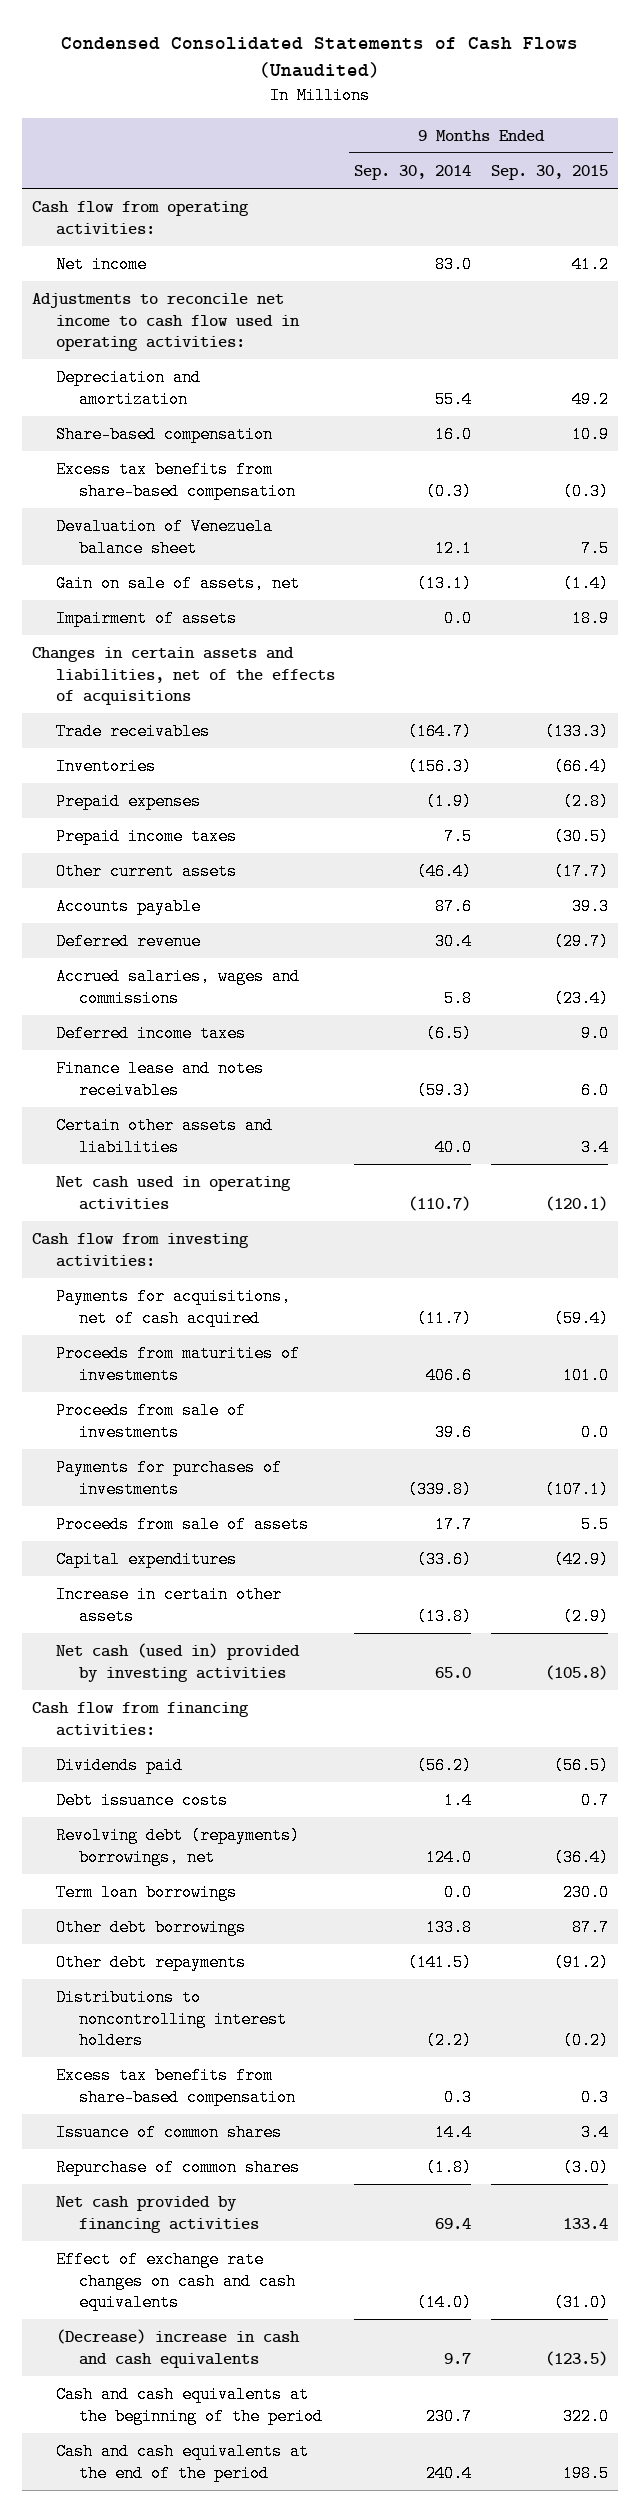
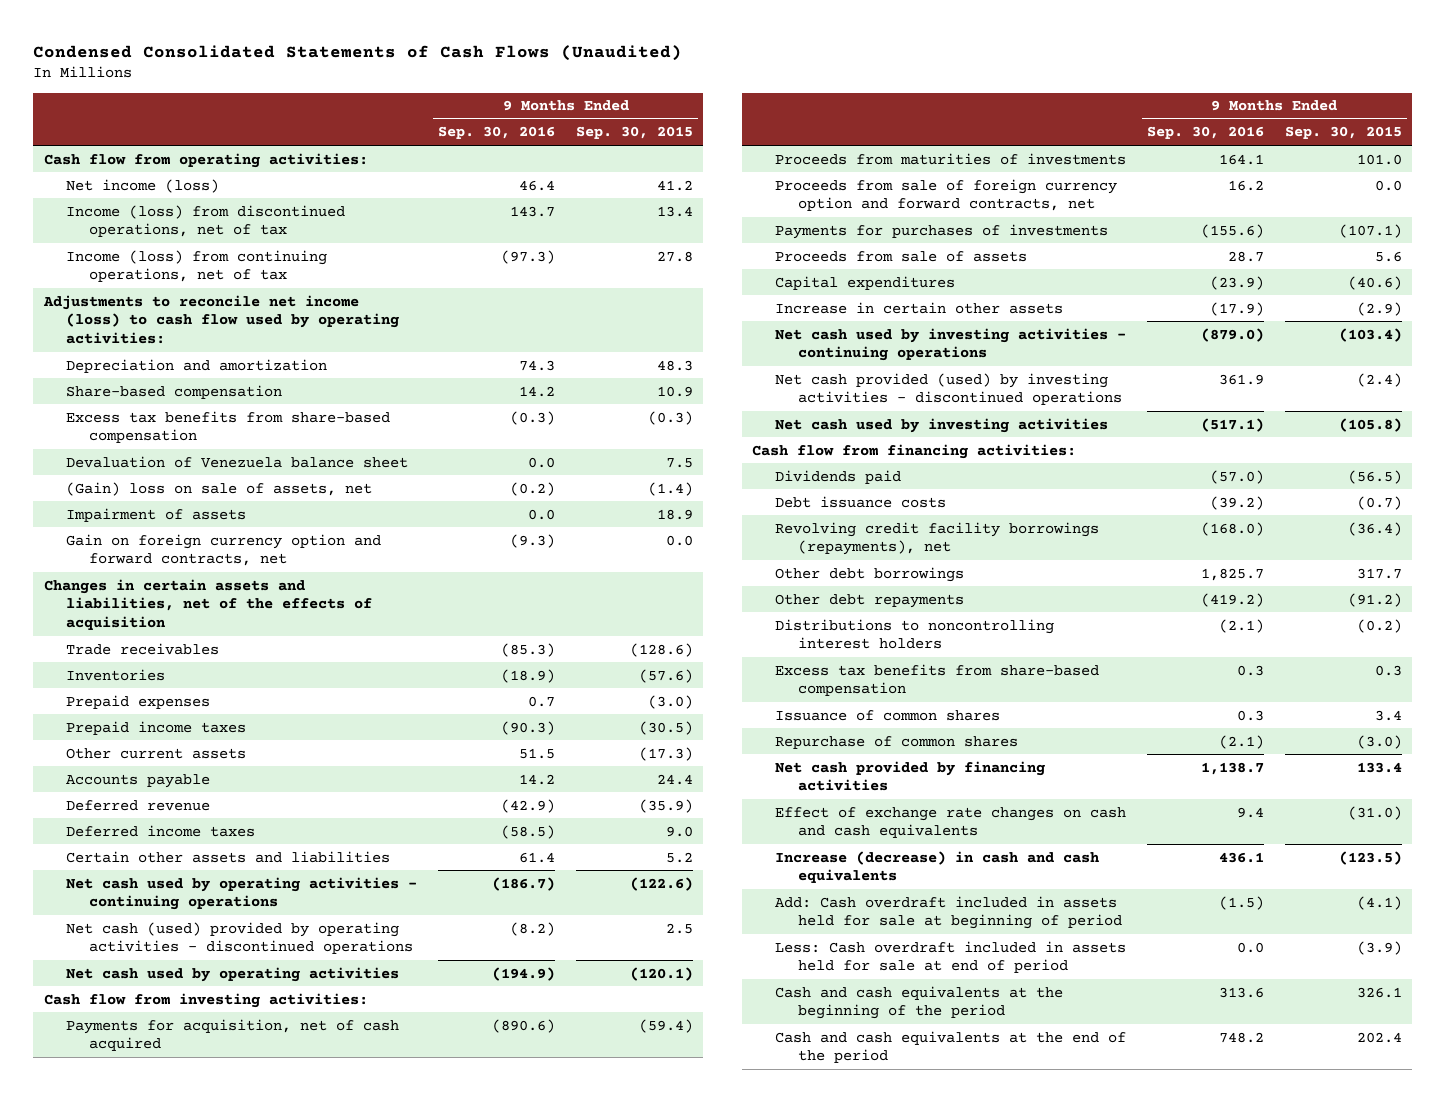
[354,164,472,180] Sep. 30, 2014 -> none
none -> [438,126,556,140] Sep. 30, 2016
[55,255,147,273] Net income -> [66,178,220,193] Net income (loss)
none -> [66,204,346,238] Income (loss) from discontinued operations, net of tax
none -> [66,249,328,283] Income (loss) from continuing operations, net of tax
[31,292,300,352] Adjustments to reconcile net income to cash flow used in operating activities: -> [42,294,400,345] Adjustments to reconcile net income (loss) to cash flow used by operating activities:
[571,390,609,408] 49.2 -> [657,359,694,371] 48.3
[55,574,300,592] Gain on sale of assets, net -> [66,481,373,496] (Gain) loss on sale of assets, net
none -> [66,533,382,567] Gain on foreign currency option and forward contracts, net
[31,646,335,706] Changes in certain assets and liabilities, net of the effects of acquisitions -> [43,578,373,631] Changes in certain assets and liabilities, net of the effects of acquisition
[544,722,609,740] (133.3) -> [630,642,694,657] (128.6)
[553,757,609,775] (66.4) -> [639,668,694,683] (57.6)
[562,792,609,810] (2.8) -> [648,694,694,709] (3.0)
[55,967,300,1007] Accrued salaries, wages and commissions -> none
[553,862,609,880] (17.7) -> [639,746,694,761] (17.3)
[571,897,609,915] 39.3 -> [657,773,694,785] 24.4
[553,932,609,950] (29.7) -> [639,798,694,813] (35.9)
[55,1059,264,1099] Finance lease and notes receivables -> none
[580,1138,609,1156] 3.4 -> [666,851,694,863] 5.2
none -> [66,876,418,911] Net cash used by operating activities - continuing operations
none -> [66,921,413,955] Net cash (used) provided by operating activities - discontinued operations
[55,1175,291,1210] Net cash used in operating activities -> [66,966,400,982] Net cash used by operating activities
[55,1287,291,1327] Payments for acquisitions, net of cash acquired -> [66,1018,400,1052] Payments for acquisition, net of cash acquired
[55,1401,246,1441] Proceeds from sale of investments -> none
none -> [774,178,1117,212] Proceeds from sale of foreign currency option and forward contracts, net
[580,1515,609,1533] 5.5 -> [1374,250,1402,262] 5.6
[553,1550,609,1568] (42.9) -> [1347,275,1402,290] (40.6)
none -> [774,327,1126,362] Net cash used by investing activities - continuing operations
none -> [774,372,1122,406] Net cash provided (used) by investing activities - discontinued operations
[55,1642,300,1682] Net cash (used in) provided by investing activities -> [774,417,1108,433] Net cash used by investing activities
[55,1883,237,1901] Term loan borrowings -> none
[580,1791,609,1809] 0.7 -> [1356,495,1402,510] (0.7)
[55,1826,300,1866] Revolving debt (repayments) borrowings, net -> [774,521,1099,556] Revolving credit facility borrowings (repayments), net
[571,1918,609,1936] 87.7 -> [1356,567,1402,579] 317.7
[55,2328,300,2368] (Decrease) increase in cash and cash equivalents -> [774,850,1099,884] Increase (decrease) in cash and cash equivalents
none -> [774,895,1122,930] Add: Cash overdraft included in assets held for sale at beginning of period
none -> [774,940,1126,974] Less: Cash overdraft included in assets held for sale at end of period
[562,2407,609,2425] 322.0 -> [1356,986,1402,998] 326.1
[562,2464,609,2482] 198.5 -> [1356,1031,1402,1043] 202.4

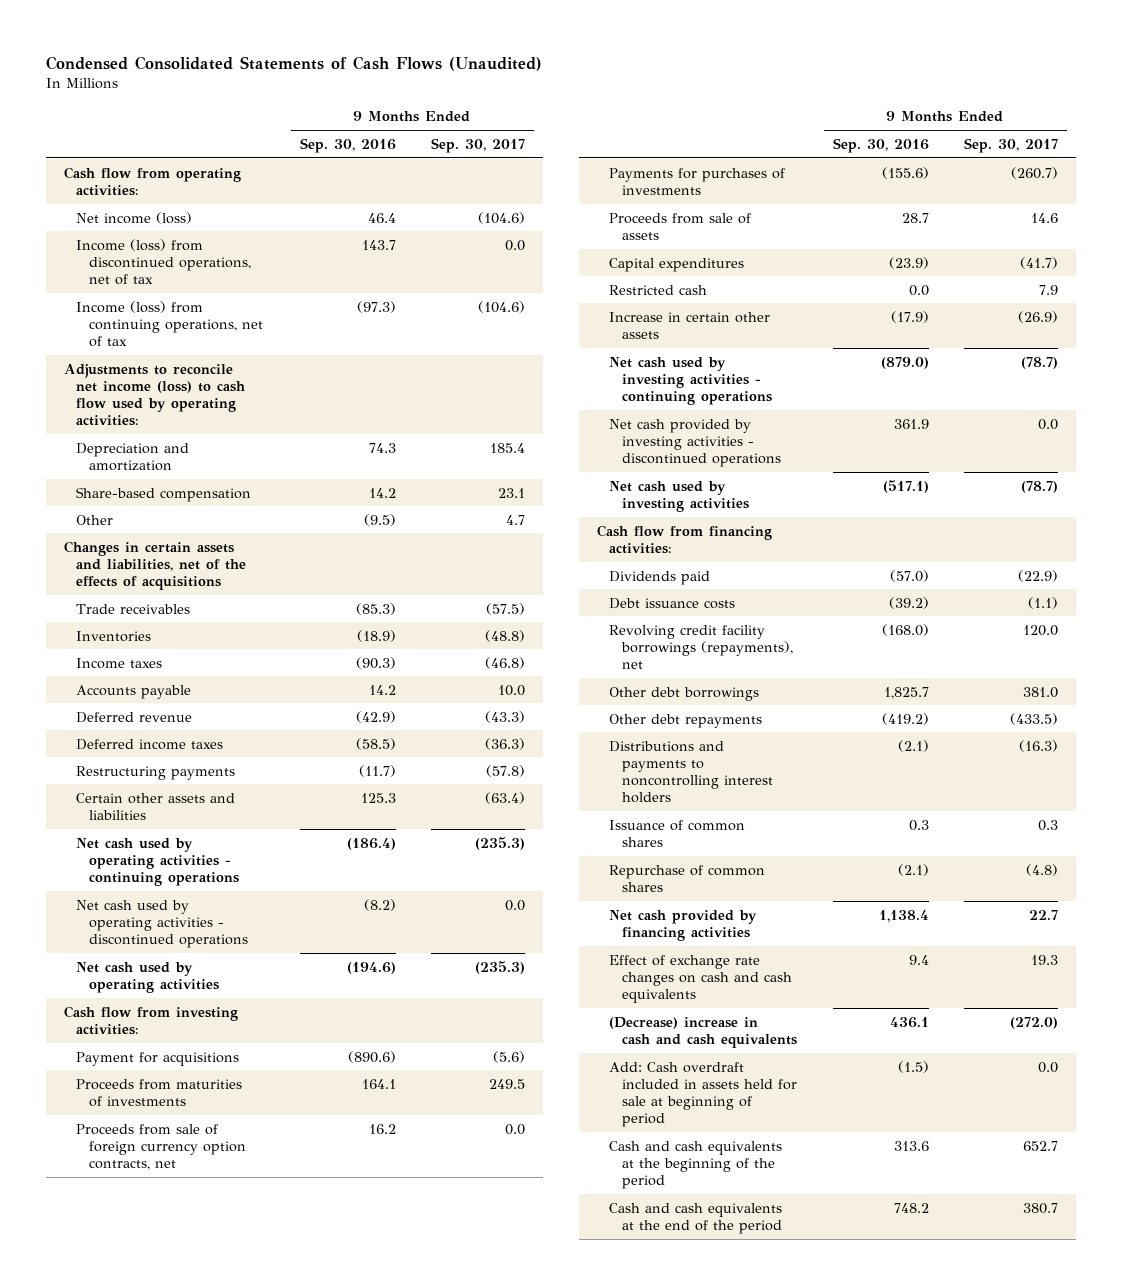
[576,126,694,140] Sep. 30, 2015 -> none
none -> [430,137,525,153] Sep. 30, 2017
[66,410,391,444] Excess tax benefits from share-based compensation -> none
[66,455,409,468] Devaluation of Venezuela balance sheet -> none
[66,481,373,496] (Gain) loss on sale of assets, net -> none
[66,507,247,522] Impairment of assets -> none
[66,533,382,567] Gain on foreign currency option and forward contracts, net -> none
none -> [76,514,114,525] Other
[43,578,373,631] Changes in certain assets and liabilities, net of the effects of acquisition -> [63,540,247,591] Changes in certain assets and liabilities, net of the effects of acquisitions
[66,694,211,709] Prepaid expenses -> none
[66,747,247,759] Other current assets -> none
[66,720,247,735] Prepaid income taxes -> [76,657,163,669] Income taxes
none -> [76,765,236,780] Restructuring payments
[519,851,556,863] 61.4 -> [360,792,396,803] 125.3
[492,876,556,891] (186.7) -> [346,837,396,850] (186.4)
[66,921,413,955] Net cash (used) provided by operating activities - discontinued operations -> [76,899,249,949] Net cash used by operating activities - discontinued operations
[492,966,556,981] (194.9) -> [346,961,396,974] (194.6)
[66,1018,400,1052] Payments for acquisition, net of cash acquired -> [76,1051,240,1066] Payment for acquisitions
[774,178,1117,212] Proceeds from sale of foreign currency option and forward contracts, net -> [76,1123,247,1171] Proceeds from sale of foreign currency option contracts, net
none -> [609,284,708,295] Restricted cash
[774,372,1122,406] Net cash provided (used) by investing activities - discontinued operations -> [609,418,782,468] Net cash provided by investing activities - discontinued operations
[774,663,1099,697] Excess tax benefits from share-based compensation -> none
[774,618,1054,650] Distributions to noncontrolling interest holders -> [609,740,774,804] Distributions and payments to noncontrolling interest holders
[1200,761,1264,775] 1,138.7 -> [878,909,929,922] 1,138.4
[774,850,1099,884] Increase (decrease) in cash and cash equivalents -> [609,1016,798,1048] (Decrease) increase in cash and cash equivalents
[774,940,1126,974] Less: Cash overdraft included in assets held for sale at end of period -> none

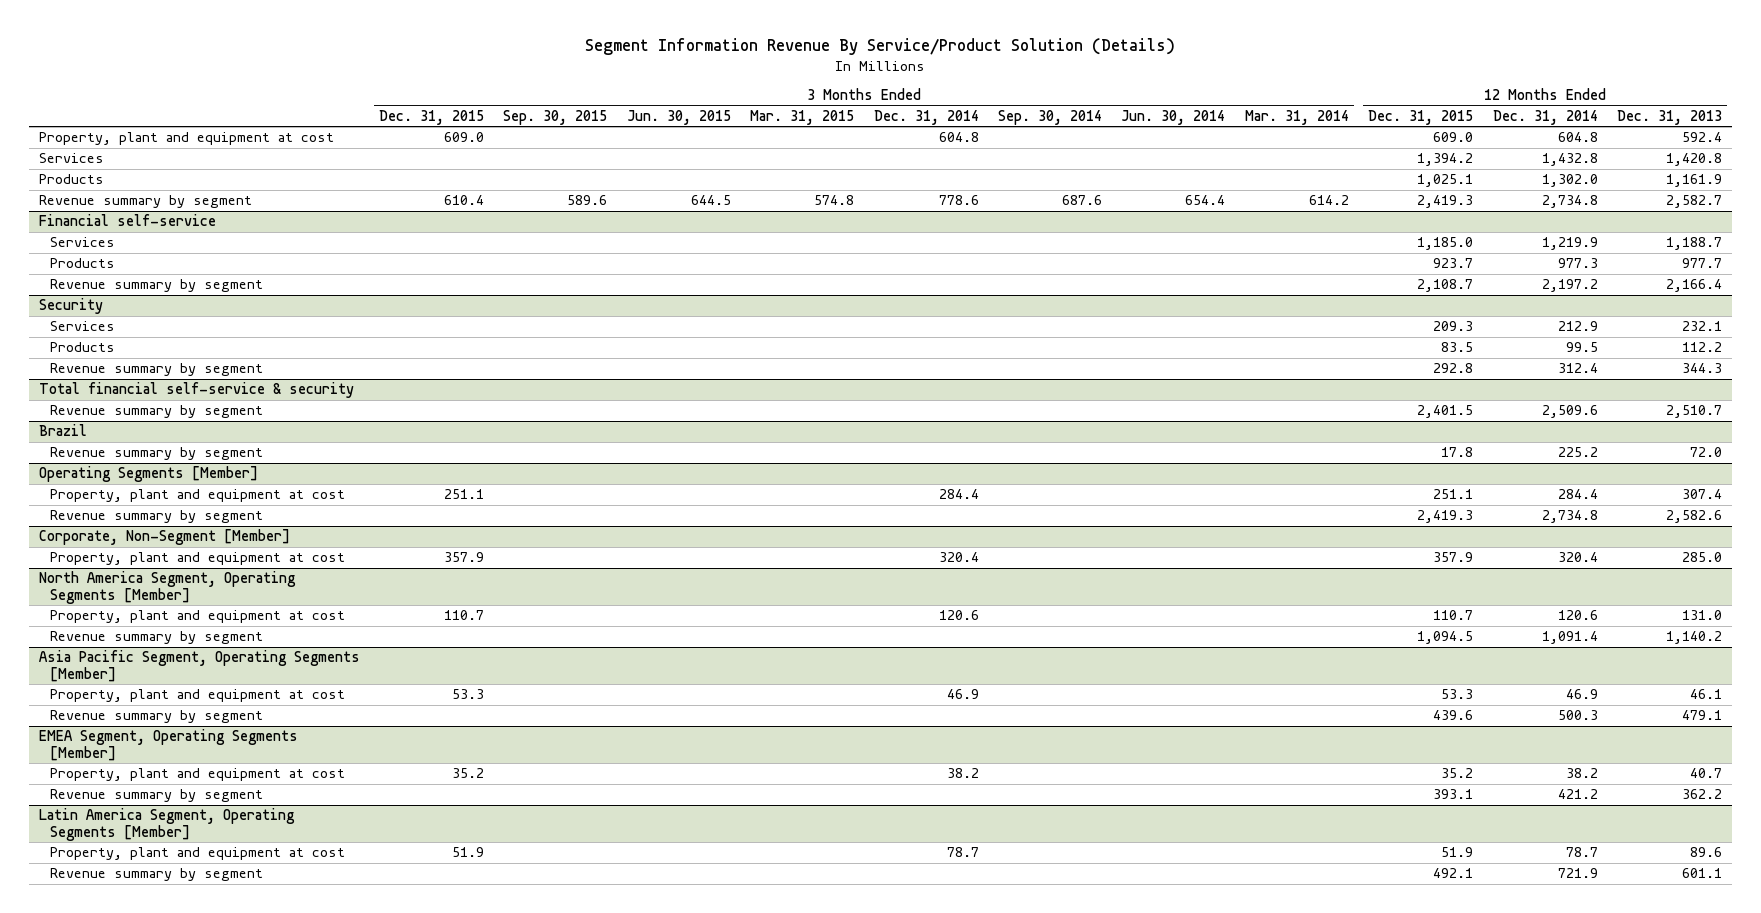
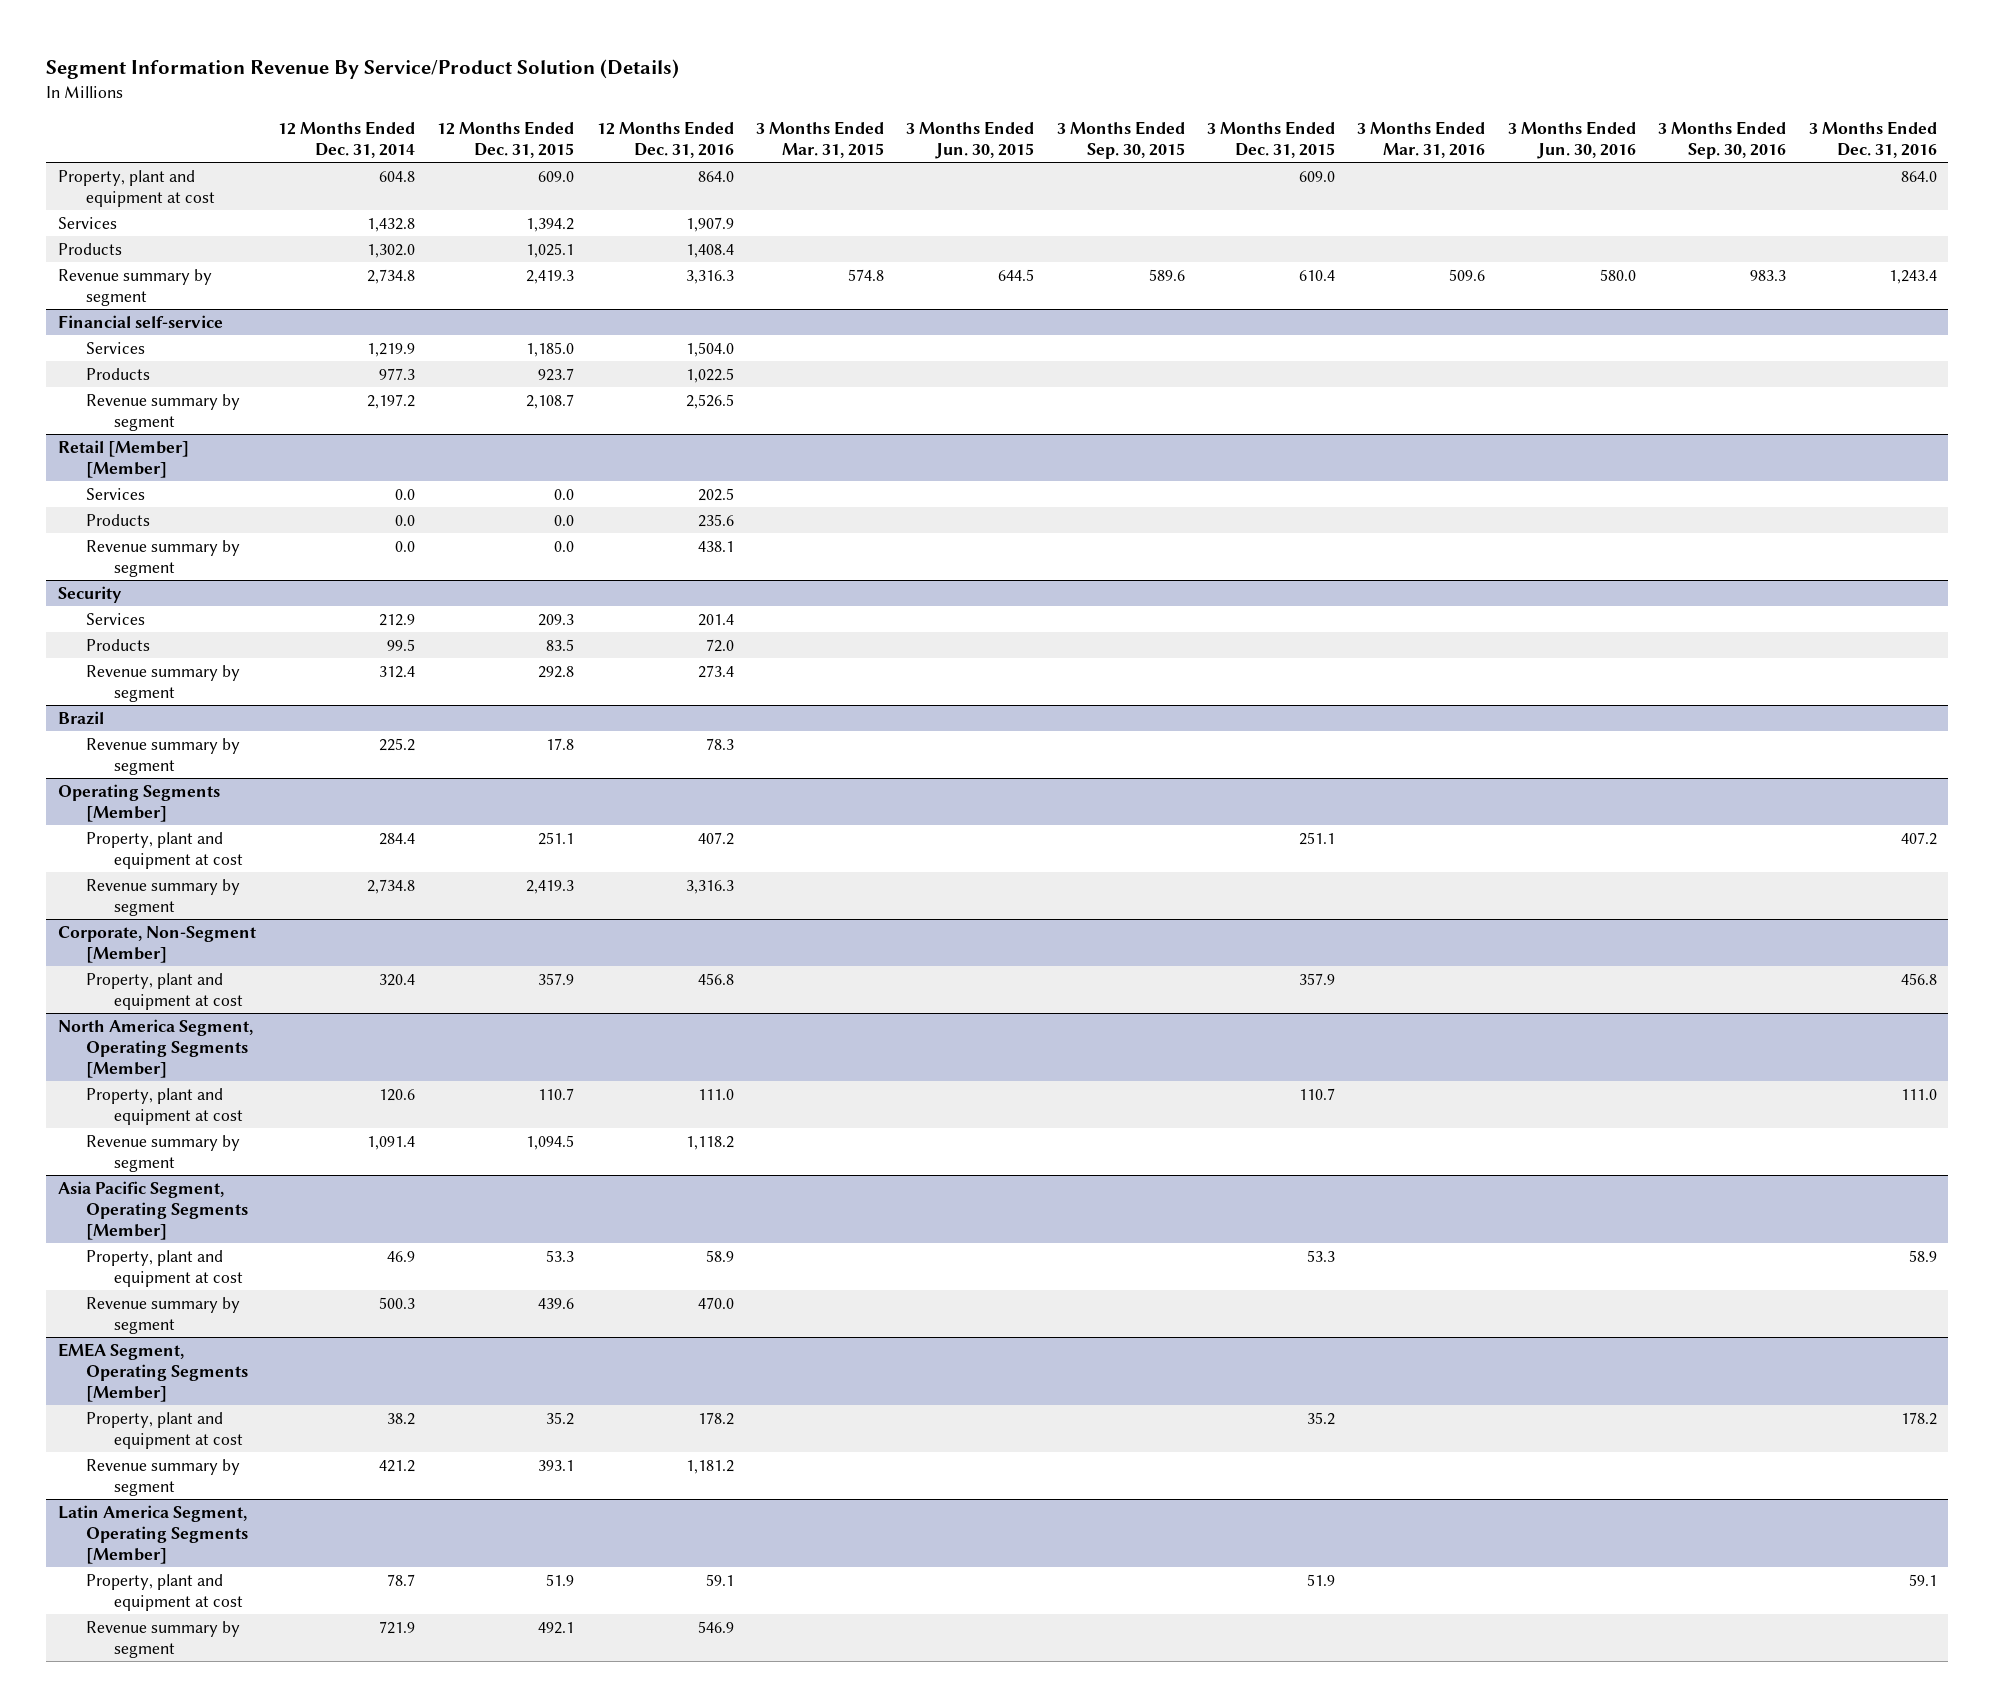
[873,109,979,125] Dec. 31, 2014 -> none
[998,109,1103,125] Sep. 30, 2014 -> none
[1121,109,1226,125] Jun. 30, 2014 -> none
[1244,109,1349,125] Mar. 31, 2014 -> none
[1617,109,1723,125] Dec. 31, 2013 -> none
none -> [596,121,734,159] 12 Months Ended Dec. 31, 2016
none -> [1357,121,1486,159] 3 Months Ended Mar. 31, 2016
none -> [1507,121,1636,160] 3 Months Ended Jun. 30, 2016
none -> [1658,121,1787,160] 3 Months Ended Sep. 30, 2016
none -> [1808,121,1937,159] 3 Months Ended Dec. 31, 2016
none -> [57,439,189,478] Retail [Member] [Member]
none -> [85,487,145,500] Services
none -> [85,513,150,526] Products
none -> [85,539,240,577] Revenue summary by segment
[38,382,354,399] Total financial self-service & security -> none
[50,405,264,419] Revenue summary by segment -> none

